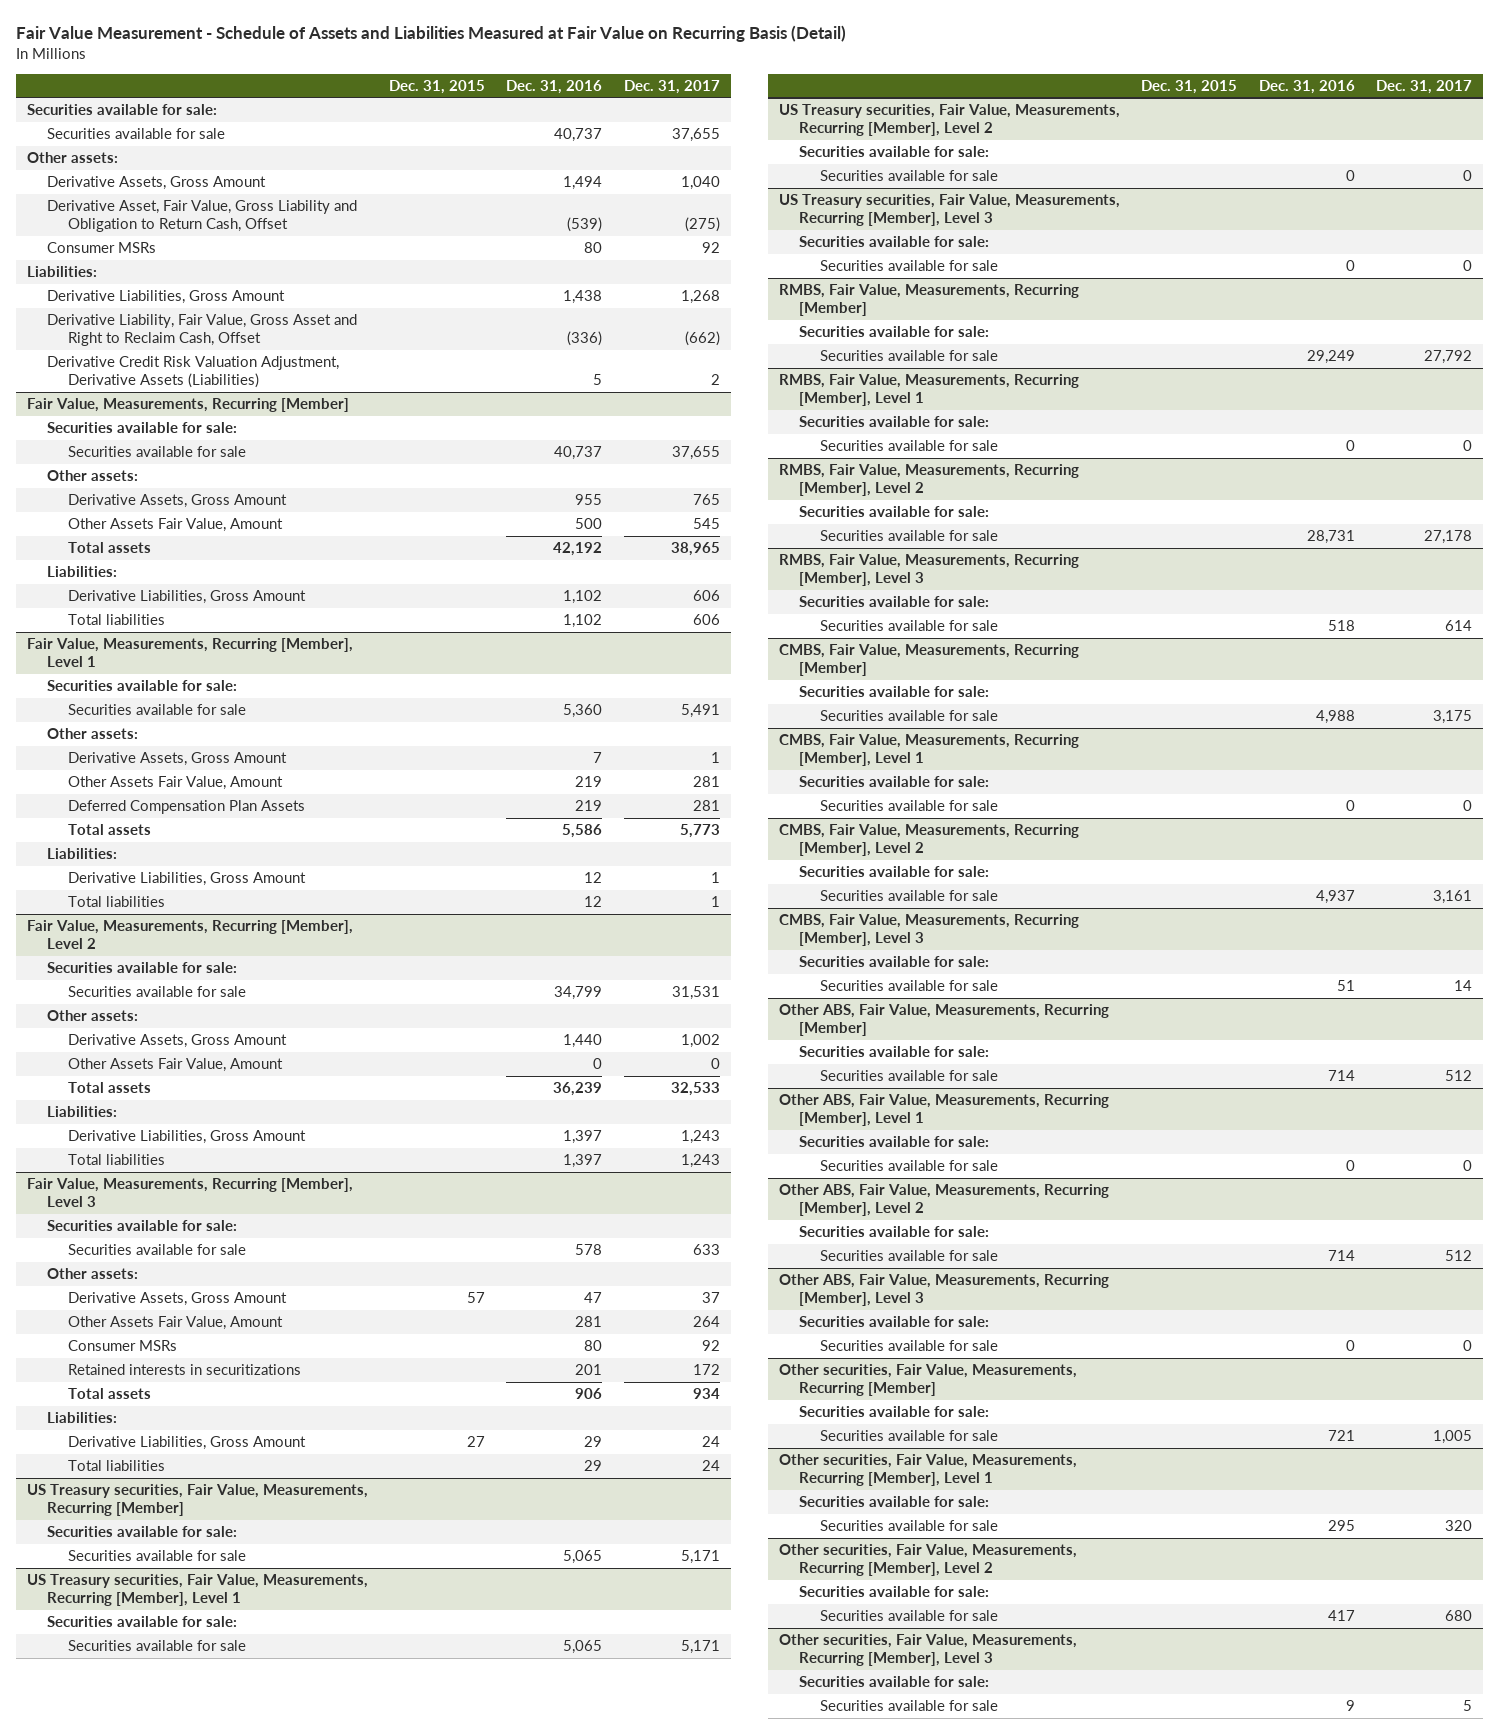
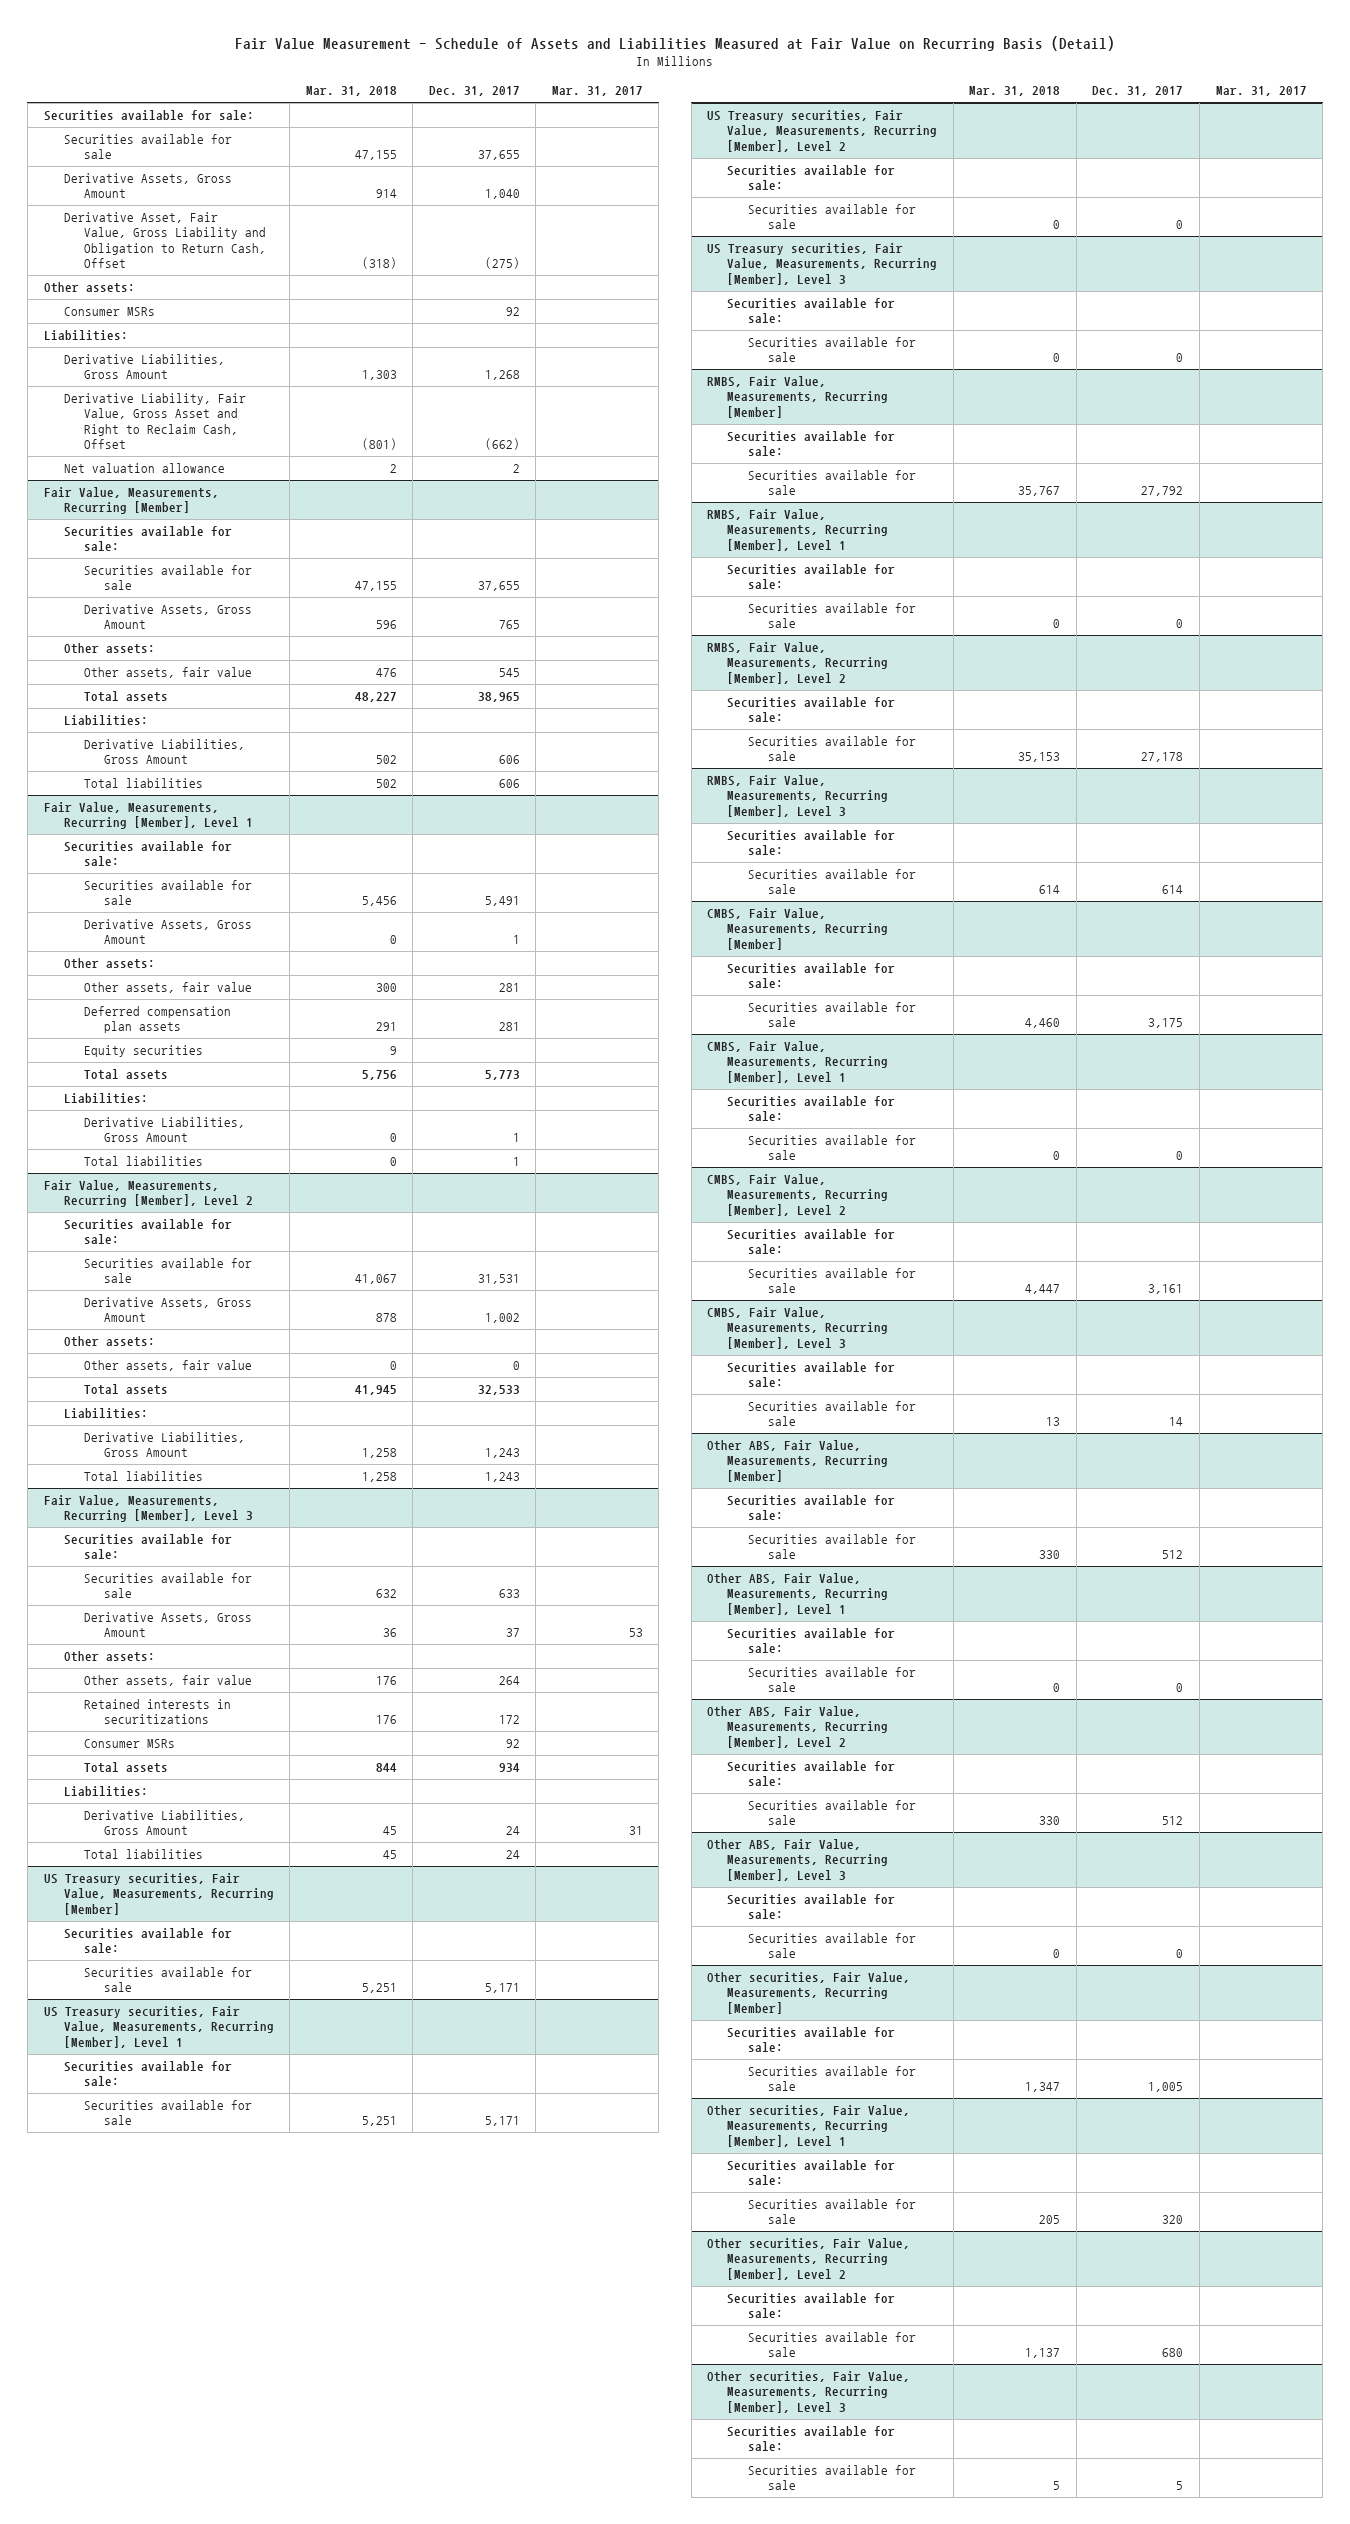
[388,80,485,95] Dec. 31, 2015 -> none
[506,80,603,95] Dec. 31, 2016 -> none
none -> [305,86,397,97] Mar. 31, 2018
none -> [551,86,643,97] Mar. 31, 2017
[26,152,118,164] Other assets: -> [43,282,135,294] Other assets:
[47,356,340,389] Derivative Credit Risk Valuation Adjustment, Derivative Assets (Liabilities) -> [63,463,225,474] Net valuation allowance
[47,470,139,482] Other assets: -> [63,643,155,655] Other assets:
[67,518,283,533] Other Assets Fair Value, Amount -> [83,667,252,679] Other assets, fair value
[47,728,139,740] Other assets: -> [63,958,155,970] Other assets:
[67,776,283,791] Other Assets Fair Value, Amount -> [83,982,252,994] Other assets, fair value
[67,800,305,815] Deferred Compensation Plan Assets -> [83,1006,231,1034] Deferred compensation plan assets
none -> [83,1045,203,1058] Equity securities
[47,1010,139,1022] Other assets: -> [63,1336,155,1348] Other assets:
[67,1058,283,1073] Other Assets Fair Value, Amount -> [83,1360,252,1372] Other assets, fair value
[47,1268,139,1280] Other assets: -> [63,1651,155,1663] Other assets:
[67,1316,283,1331] Other Assets Fair Value, Amount -> [83,1675,252,1687] Other assets, fair value
[67,1340,177,1352] Consumer MSRs -> [83,1739,175,1749] Consumer MSRs

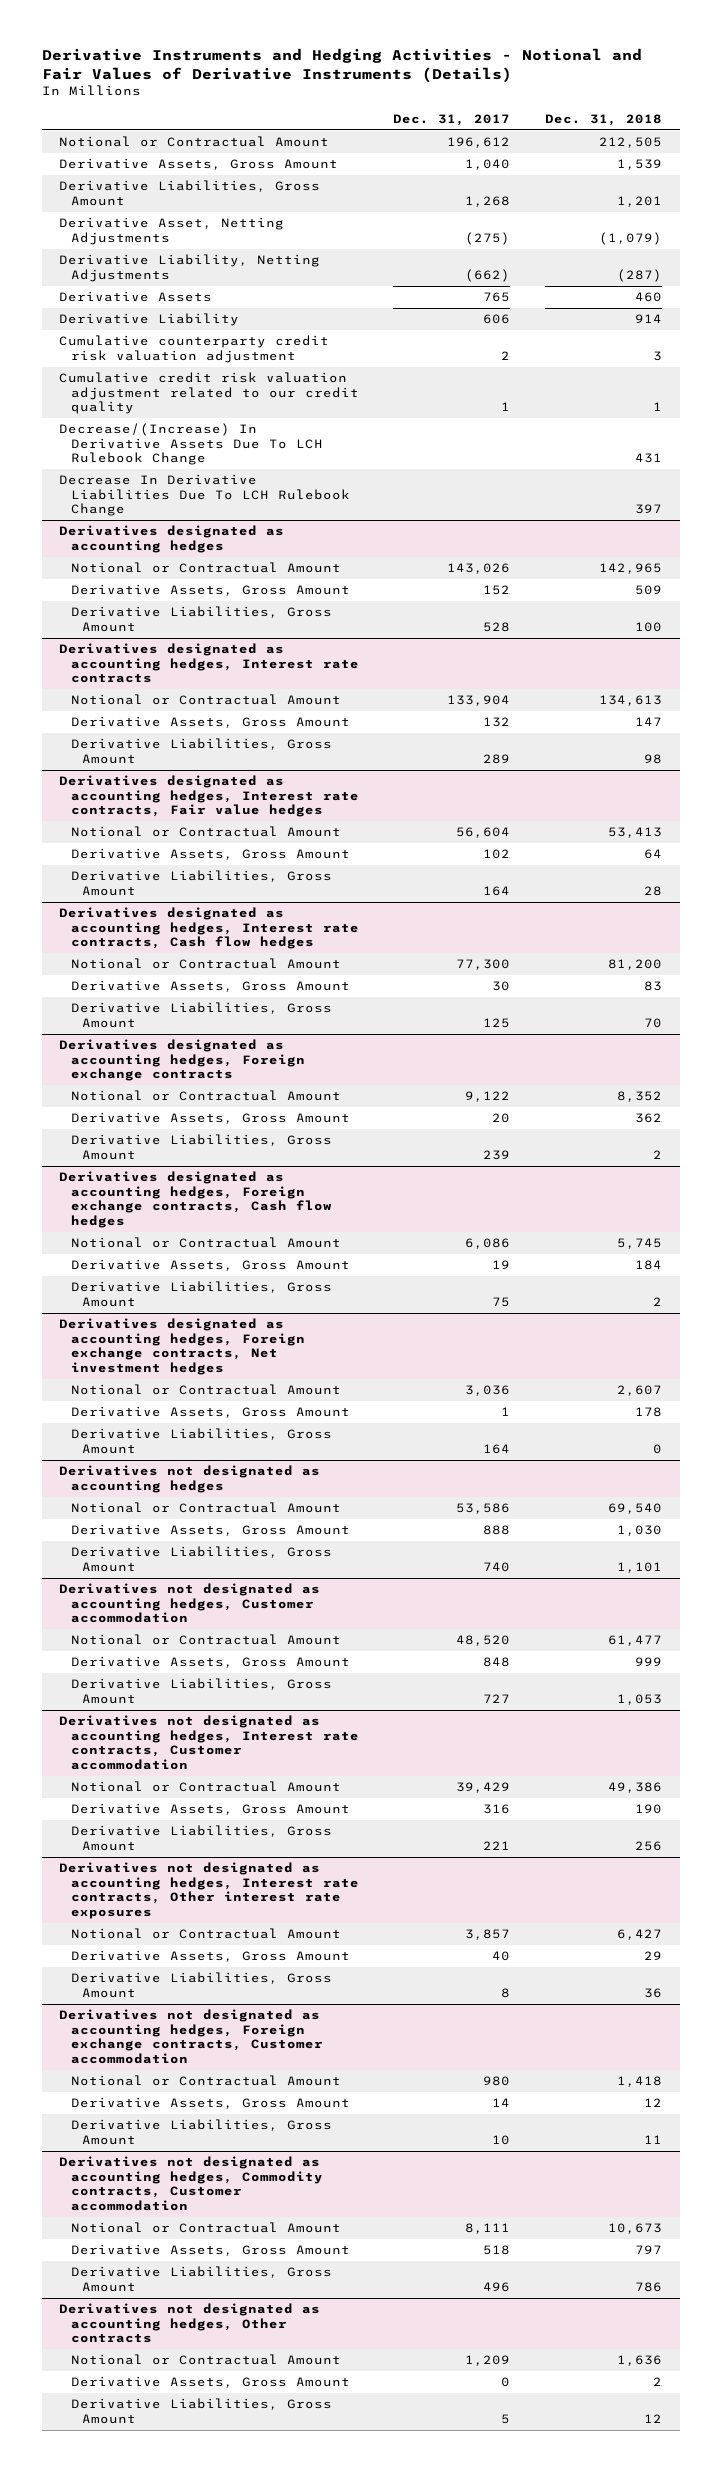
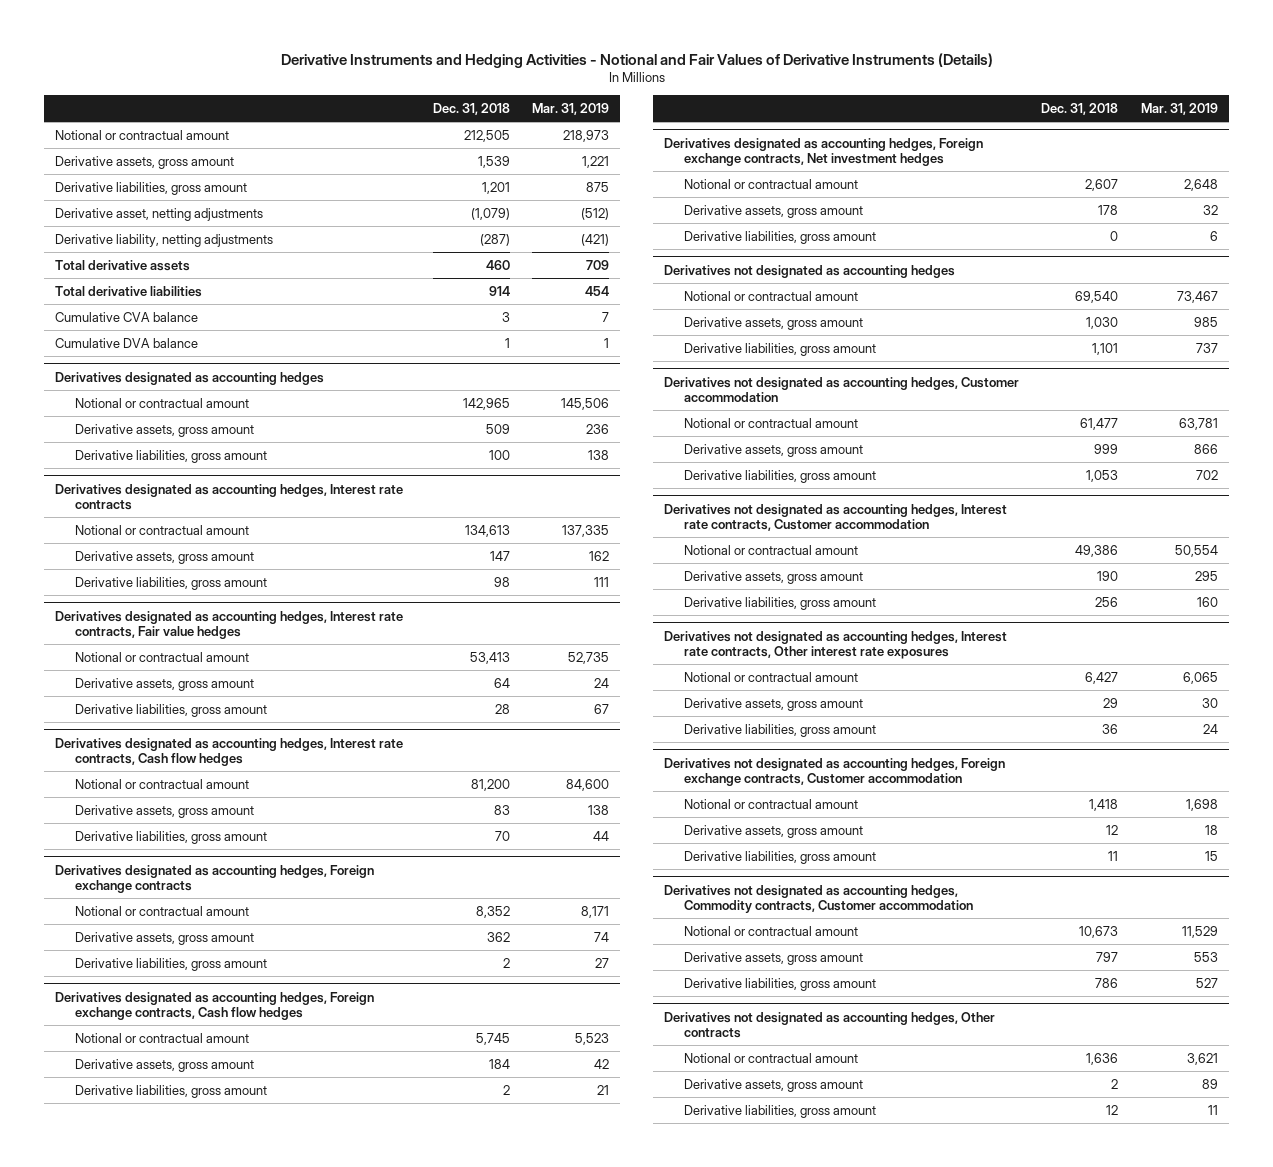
[393,113,511,126] Dec. 31, 2017 -> none
none -> [531,103,609,116] Mar. 31, 2019
[59,423,323,466] Decrease/(Increase) In Derivative Assets Due To LCH Rulebook Change -> none
[59,474,350,517] Decrease In Derivative Liabilities Due To LCH Rulebook Change -> none
[59,136,330,148] Notional or Contractual Amount -> [55,129,230,140] Notional or contractual amount
[59,158,339,171] Derivative Assets, Gross Amount -> [55,155,235,169] Derivative assets, gross amount
[59,180,321,206] Derivative Liabilities, Gross Amount -> [55,181,248,195] Derivative liabilities, gross amount
[59,217,285,245] Derivative Asset, Netting Adjustments -> [55,207,264,221] Derivative asset, netting adjustments
[59,254,321,282] Derivative Liability, Netting Adjustments -> [55,233,274,247] Derivative liability, netting adjustments
[59,291,213,303] Derivative Assets -> [55,259,191,271] Total derivative assets
[59,313,240,327] Derivative Liability -> [55,285,203,297] Total derivative liabilities
[59,335,330,363] Cumulative counterparty credit risk valuation adjustment -> [55,311,199,322] Cumulative CVA balance
[59,372,359,415] Cumulative credit risk valuation adjustment related to our credit quality -> [55,337,199,348] Cumulative DVA balance
[70,562,341,574] Notional or Contractual Amount -> [75,397,250,408] Notional or contractual amount
[70,584,350,597] Derivative Assets, Gross Amount -> [75,423,255,437] Derivative assets, gross amount
[70,606,332,632] Derivative Liabilities, Gross Amount -> [75,449,268,463] Derivative liabilities, gross amount
[70,694,341,706] Notional or Contractual Amount -> [75,524,250,535] Notional or contractual amount
[70,716,350,729] Derivative Assets, Gross Amount -> [75,550,255,564] Derivative assets, gross amount
[70,738,332,764] Derivative Liabilities, Gross Amount -> [75,576,268,590] Derivative liabilities, gross amount
[70,826,341,838] Notional or Contractual Amount -> [75,651,250,662] Notional or contractual amount
[70,848,350,861] Derivative Assets, Gross Amount -> [75,677,255,691] Derivative assets, gross amount
[70,870,332,896] Derivative Liabilities, Gross Amount -> [75,703,268,717] Derivative liabilities, gross amount
[70,958,341,970] Notional or Contractual Amount -> [75,778,250,789] Notional or contractual amount
[70,980,350,993] Derivative Assets, Gross Amount -> [75,804,255,818] Derivative assets, gross amount
[70,1002,332,1028] Derivative Liabilities, Gross Amount -> [75,830,268,844] Derivative liabilities, gross amount
[70,1090,341,1102] Notional or Contractual Amount -> [75,905,250,916] Notional or contractual amount
[70,1112,350,1125] Derivative Assets, Gross Amount -> [75,931,255,945] Derivative assets, gross amount
[70,1134,332,1160] Derivative Liabilities, Gross Amount -> [75,957,268,971] Derivative liabilities, gross amount
[70,1237,341,1249] Notional or Contractual Amount -> [75,1032,250,1043] Notional or contractual amount
[70,1259,350,1272] Derivative Assets, Gross Amount -> [75,1058,255,1072] Derivative assets, gross amount
[70,1281,332,1307] Derivative Liabilities, Gross Amount -> [75,1084,268,1098] Derivative liabilities, gross amount
[70,1384,341,1396] Notional or Contractual Amount -> [683,178,858,189] Notional or contractual amount
[70,1406,350,1419] Derivative Assets, Gross Amount -> [683,204,863,218] Derivative assets, gross amount
[70,1428,332,1454] Derivative Liabilities, Gross Amount -> [683,230,876,244] Derivative liabilities, gross amount
[70,1502,341,1514] Notional or Contractual Amount -> [683,290,858,301] Notional or contractual amount
[70,1524,350,1537] Derivative Assets, Gross Amount -> [683,316,863,330] Derivative assets, gross amount
[70,1546,332,1572] Derivative Liabilities, Gross Amount -> [683,342,876,356] Derivative liabilities, gross amount
[70,1634,341,1646] Notional or Contractual Amount -> [683,417,858,428] Notional or contractual amount
[70,1656,350,1669] Derivative Assets, Gross Amount -> [683,443,863,457] Derivative assets, gross amount
[70,1678,332,1704] Derivative Liabilities, Gross Amount -> [683,469,876,483] Derivative liabilities, gross amount
[70,1781,341,1793] Notional or Contractual Amount -> [683,544,858,555] Notional or contractual amount
[70,1803,350,1816] Derivative Assets, Gross Amount -> [683,570,863,584] Derivative assets, gross amount
[70,1825,332,1851] Derivative Liabilities, Gross Amount -> [683,596,876,610] Derivative liabilities, gross amount
[70,1928,341,1940] Notional or Contractual Amount -> [683,671,858,682] Notional or contractual amount
[70,1950,350,1963] Derivative Assets, Gross Amount -> [683,697,863,711] Derivative assets, gross amount
[70,1972,332,1998] Derivative Liabilities, Gross Amount -> [683,723,876,737] Derivative liabilities, gross amount
[70,2075,341,2087] Notional or Contractual Amount -> [683,798,858,809] Notional or contractual amount
[70,2097,350,2110] Derivative Assets, Gross Amount -> [683,824,863,838] Derivative assets, gross amount
[70,2119,332,2145] Derivative Liabilities, Gross Amount -> [683,850,876,864] Derivative liabilities, gross amount
[70,2222,341,2234] Notional or Contractual Amount -> [683,925,858,936] Notional or contractual amount
[70,2244,350,2257] Derivative Assets, Gross Amount -> [683,951,863,965] Derivative assets, gross amount
[70,2266,332,2292] Derivative Liabilities, Gross Amount -> [683,977,876,991] Derivative liabilities, gross amount
[70,2354,341,2366] Notional or Contractual Amount -> [683,1052,858,1063] Notional or contractual amount
[70,2376,350,2389] Derivative Assets, Gross Amount -> [683,1078,863,1092] Derivative assets, gross amount
[70,2398,332,2424] Derivative Liabilities, Gross Amount -> [683,1104,876,1118] Derivative liabilities, gross amount

